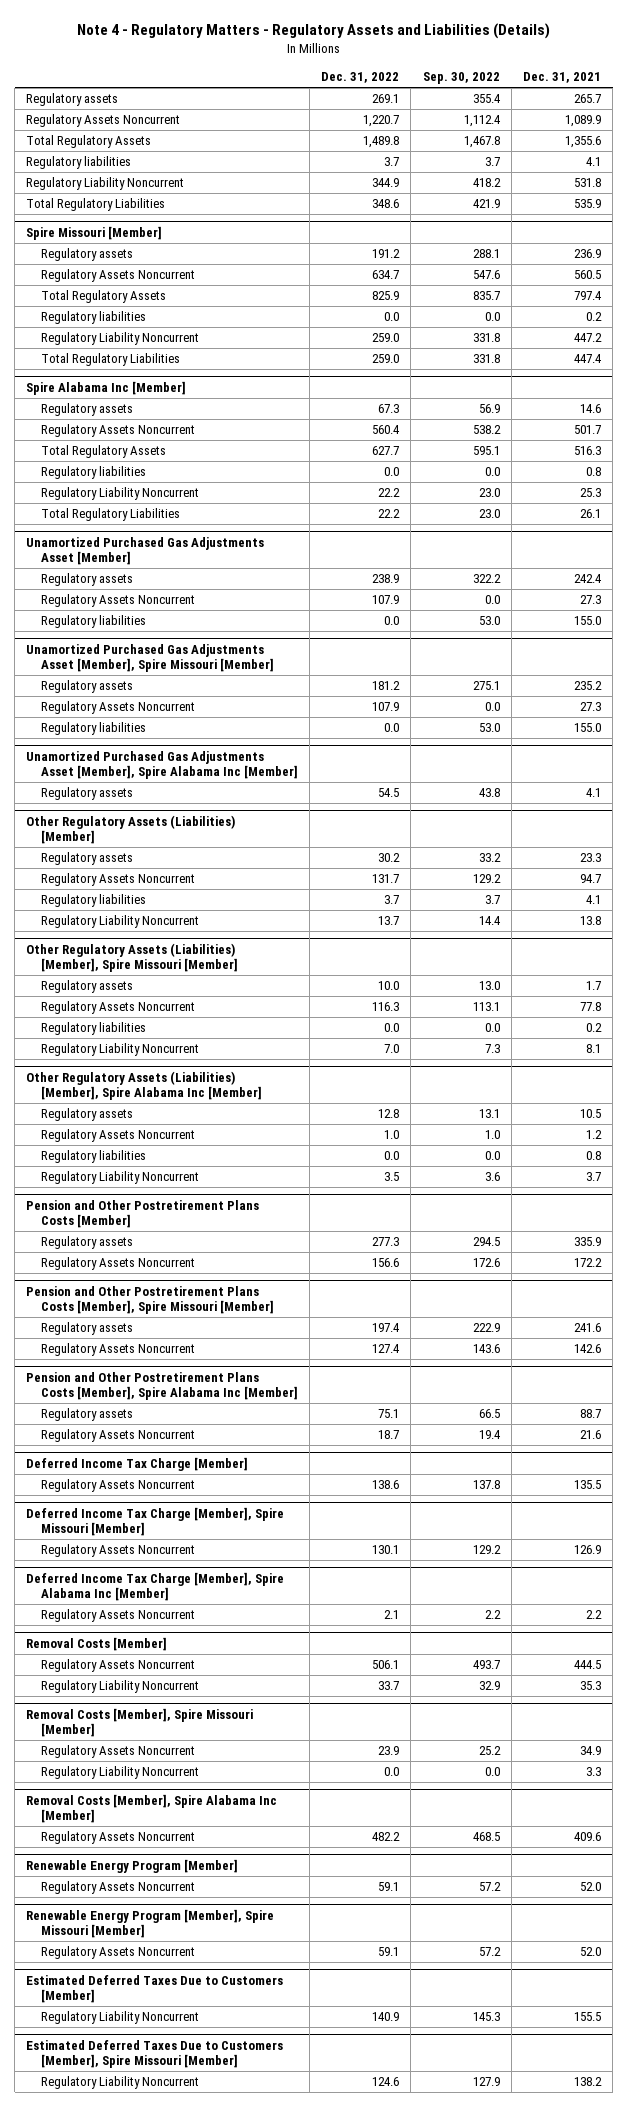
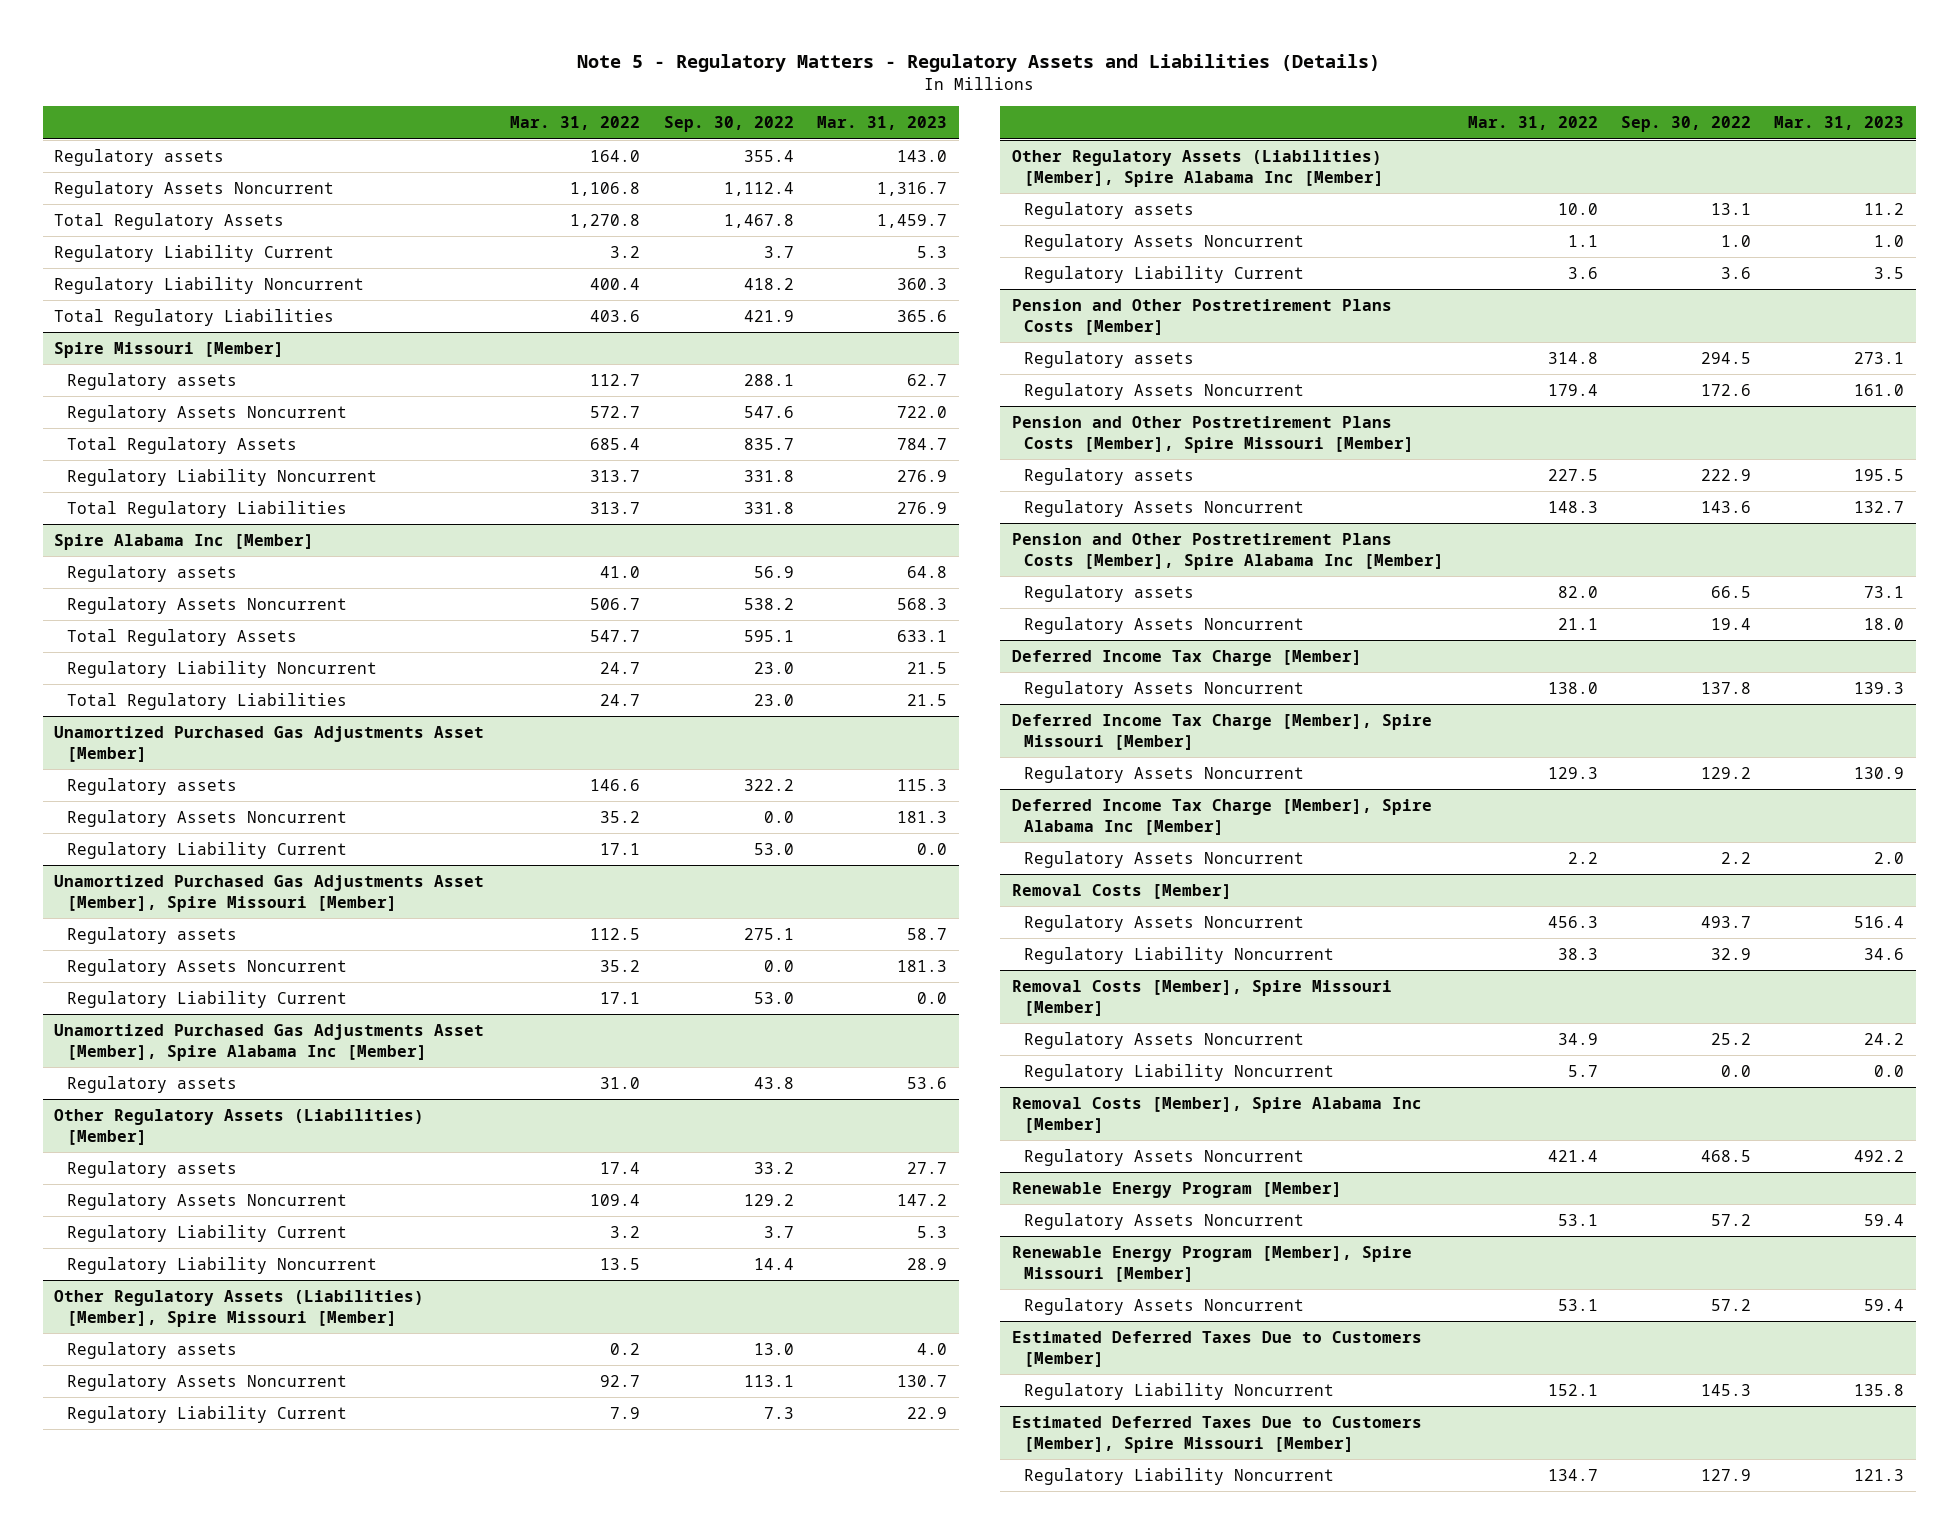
[76,23,550,40] Note 4 - Regulatory Matters - Regulatory Assets and Liabilities (Details) -> [577,53,1381,72] Note 5 - Regulatory Matters - Regulatory Assets and Liabilities (Details)
[321,72,400,84] Dec. 31, 2022 -> none
[523,72,602,84] Dec. 31, 2021 -> none
none -> [510,116,641,131] Mar. 31, 2022
none -> [817,116,948,131] Mar. 31, 2023
[26,156,132,170] Regulatory liabilities -> [54,245,335,263] Regulatory Liability Current
[40,311,146,325] Regulatory liabilities -> none
[40,466,146,480] Regulatory liabilities -> none
[40,615,146,629] Regulatory liabilities -> [67,842,348,860] Regulatory Liability Current
[40,722,146,736] Regulatory liabilities -> [67,991,348,1009] Regulatory Liability Current
[40,894,146,908] Regulatory liabilities -> [67,1225,348,1243] Regulatory Liability Current
[40,1043,199,1057] Regulatory Liability Noncurrent -> none
[40,1022,146,1036] Regulatory liabilities -> [67,1406,348,1424] Regulatory Liability Current
[484,1023,500,1033] 0.0 -> [763,1407,794,1420] 7.3
[40,1171,199,1185] Regulatory Liability Noncurrent -> none
[40,1150,146,1164] Regulatory liabilities -> [1024,266,1305,284] Regulatory Liability Current
[484,1151,500,1161] 0.0 -> [1721,267,1752,280] 3.6

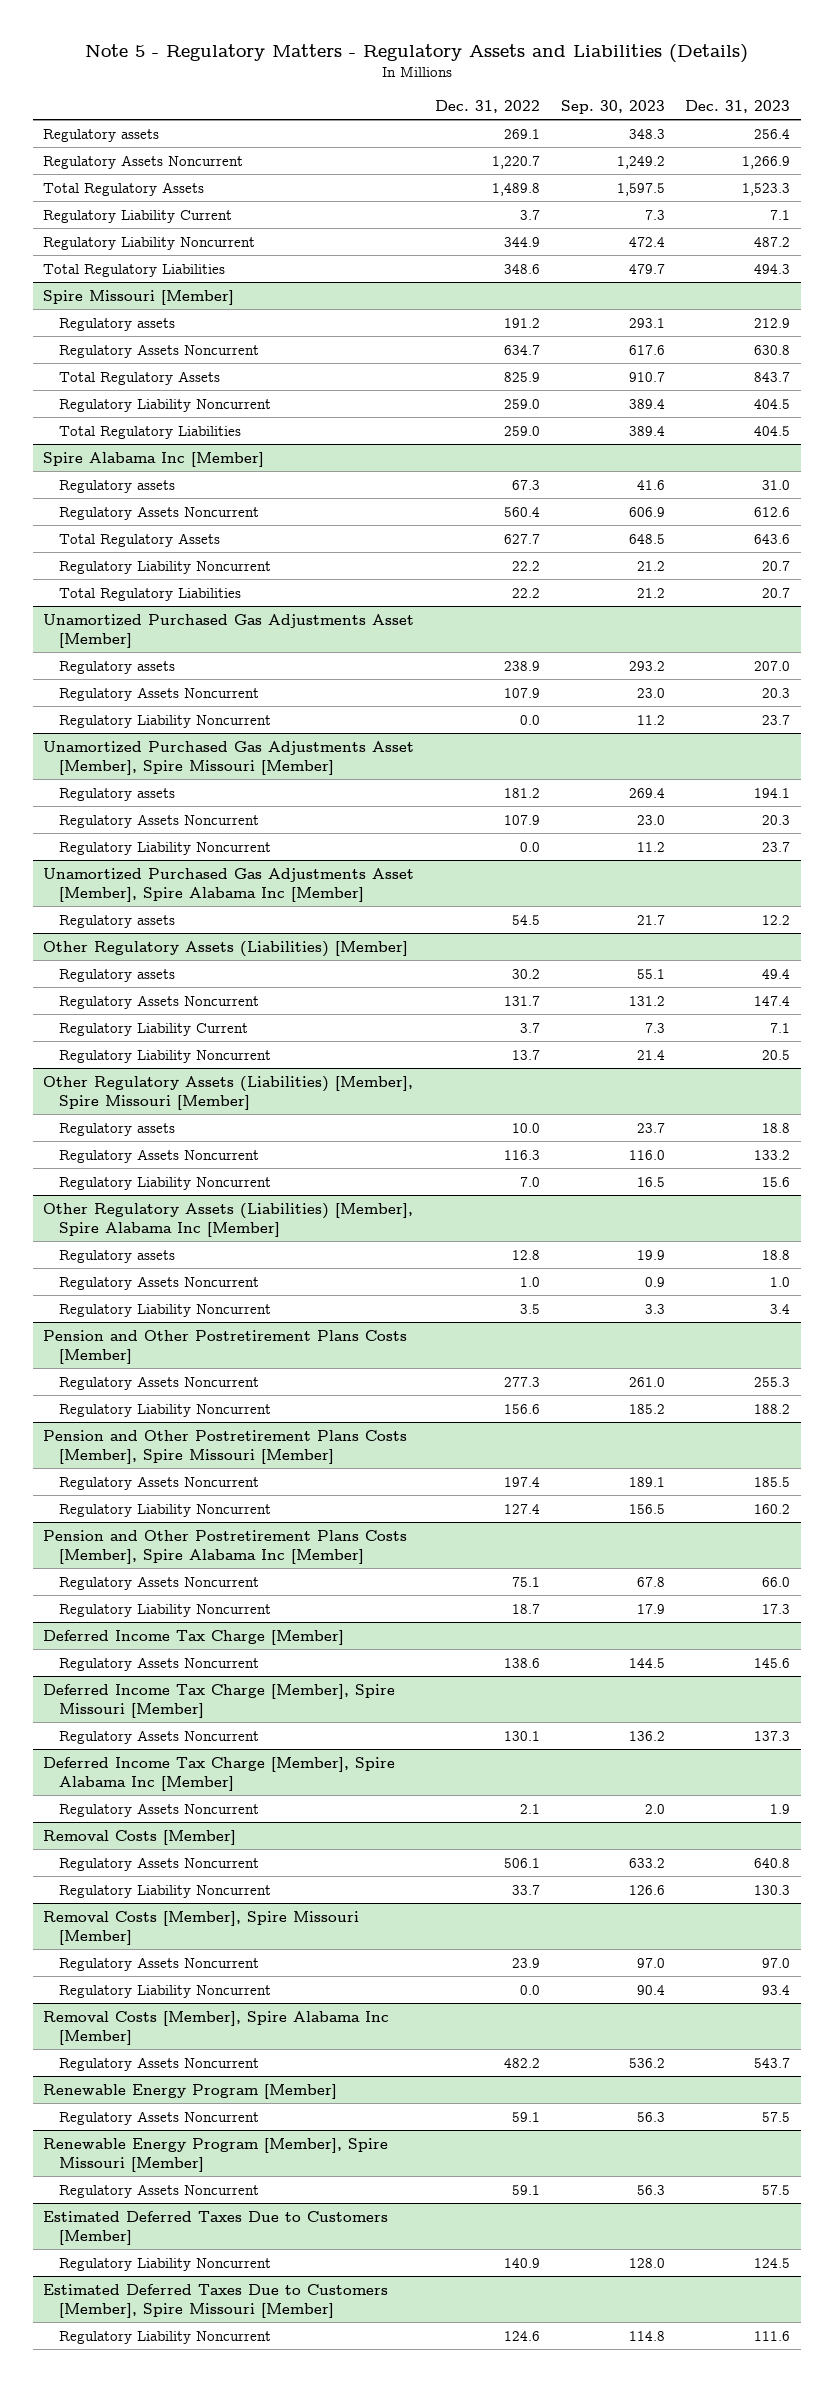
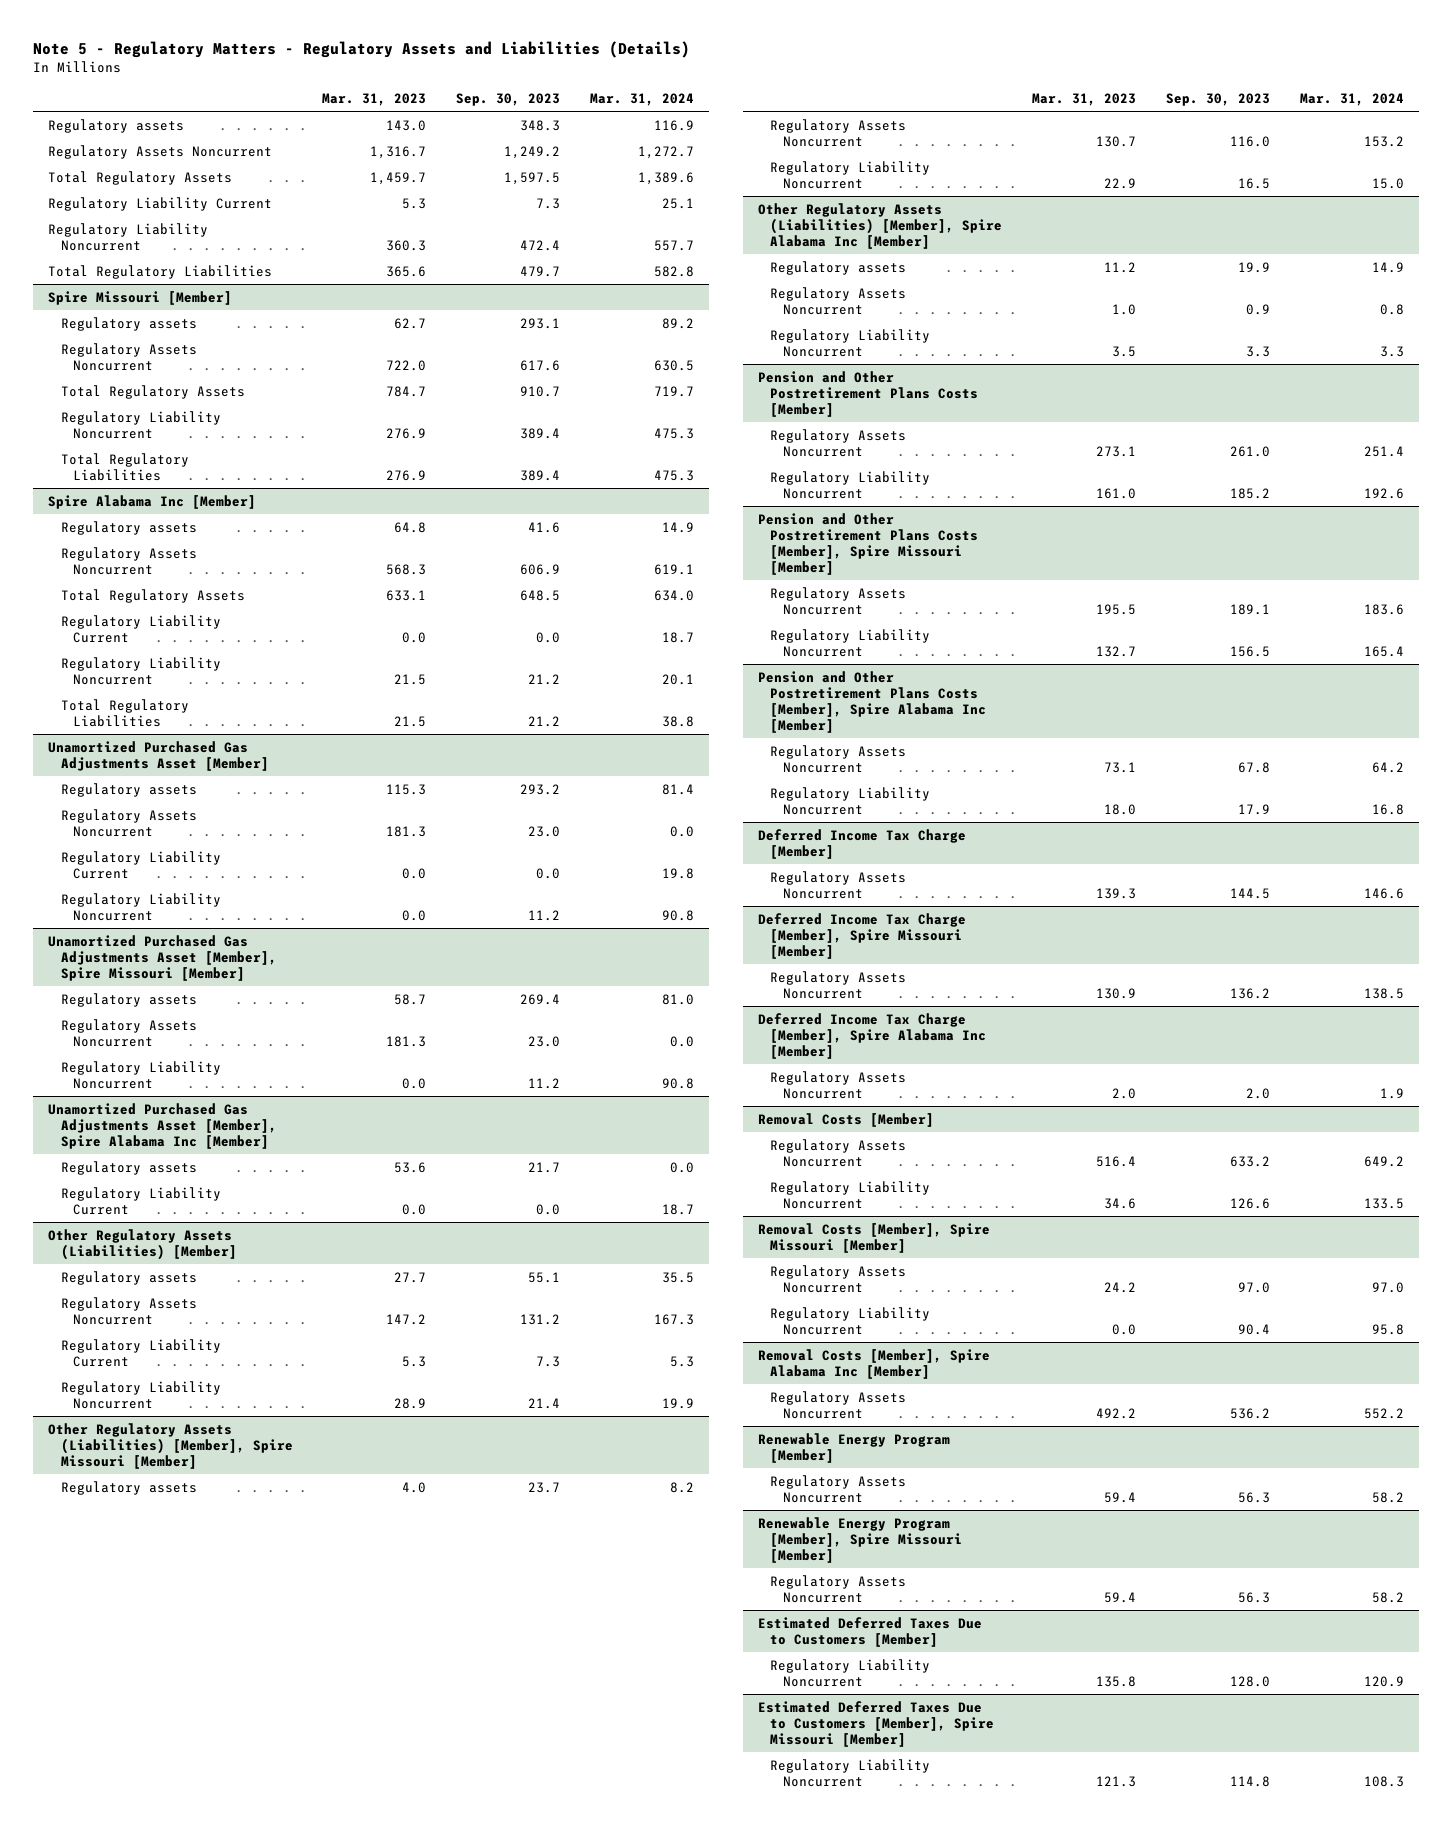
[435,100,541,114] Dec. 31, 2022 -> none
[685,100,791,114] Dec. 31, 2023 -> none
none -> [322,93,427,107] Mar. 31, 2023
none -> [590,93,695,107] Mar. 31, 2024
none -> [60,614,221,643] Regulatory Liability Current
none -> [60,850,221,879] Regulatory Liability Current
none -> [60,1186,221,1215] Regulatory Liability Current

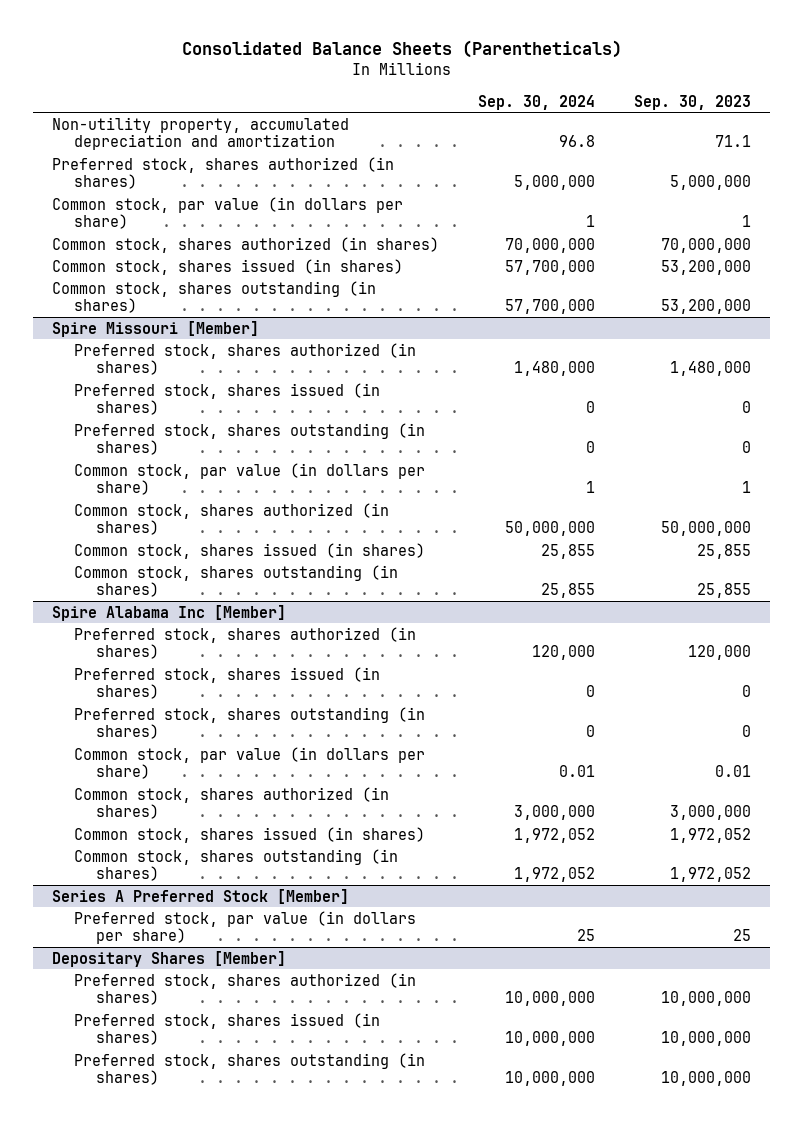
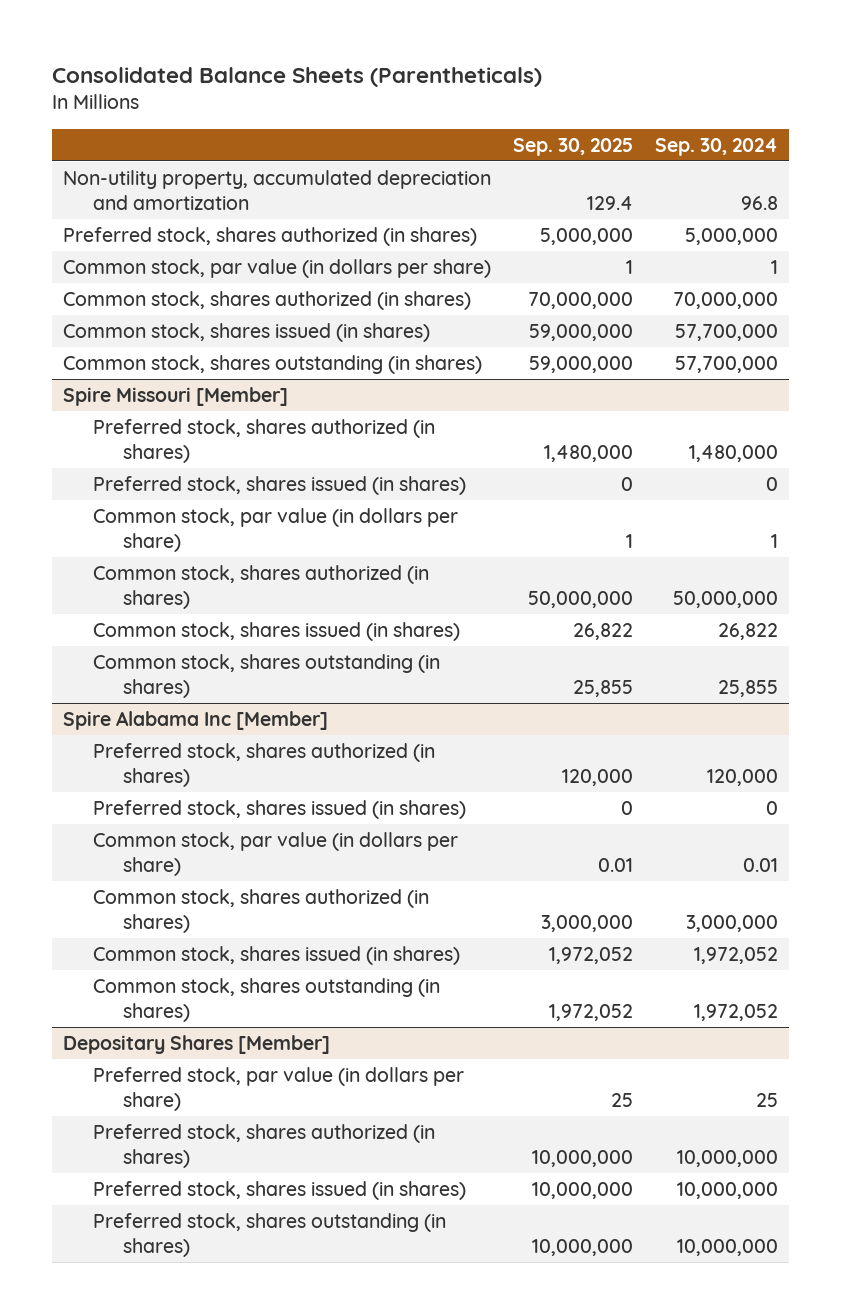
[633,94,751,110] Sep. 30, 2023 -> none
none -> [513,137,634,156] Sep. 30, 2025
[74,422,426,456] Preferred stock, shares outstanding (in shares) -> none
[541,543,596,559] 25,855 -> [718,622,779,640] 26,822
[74,706,426,740] Preferred stock, shares outstanding (in shares) -> none
[52,888,350,904] Series A Preferred Stock [Member] -> none
[74,910,417,945] Preferred stock, par value (in dollars per share) -> none
none -> [92,1066,464,1112] Preferred stock, par value (in dollars per share)

